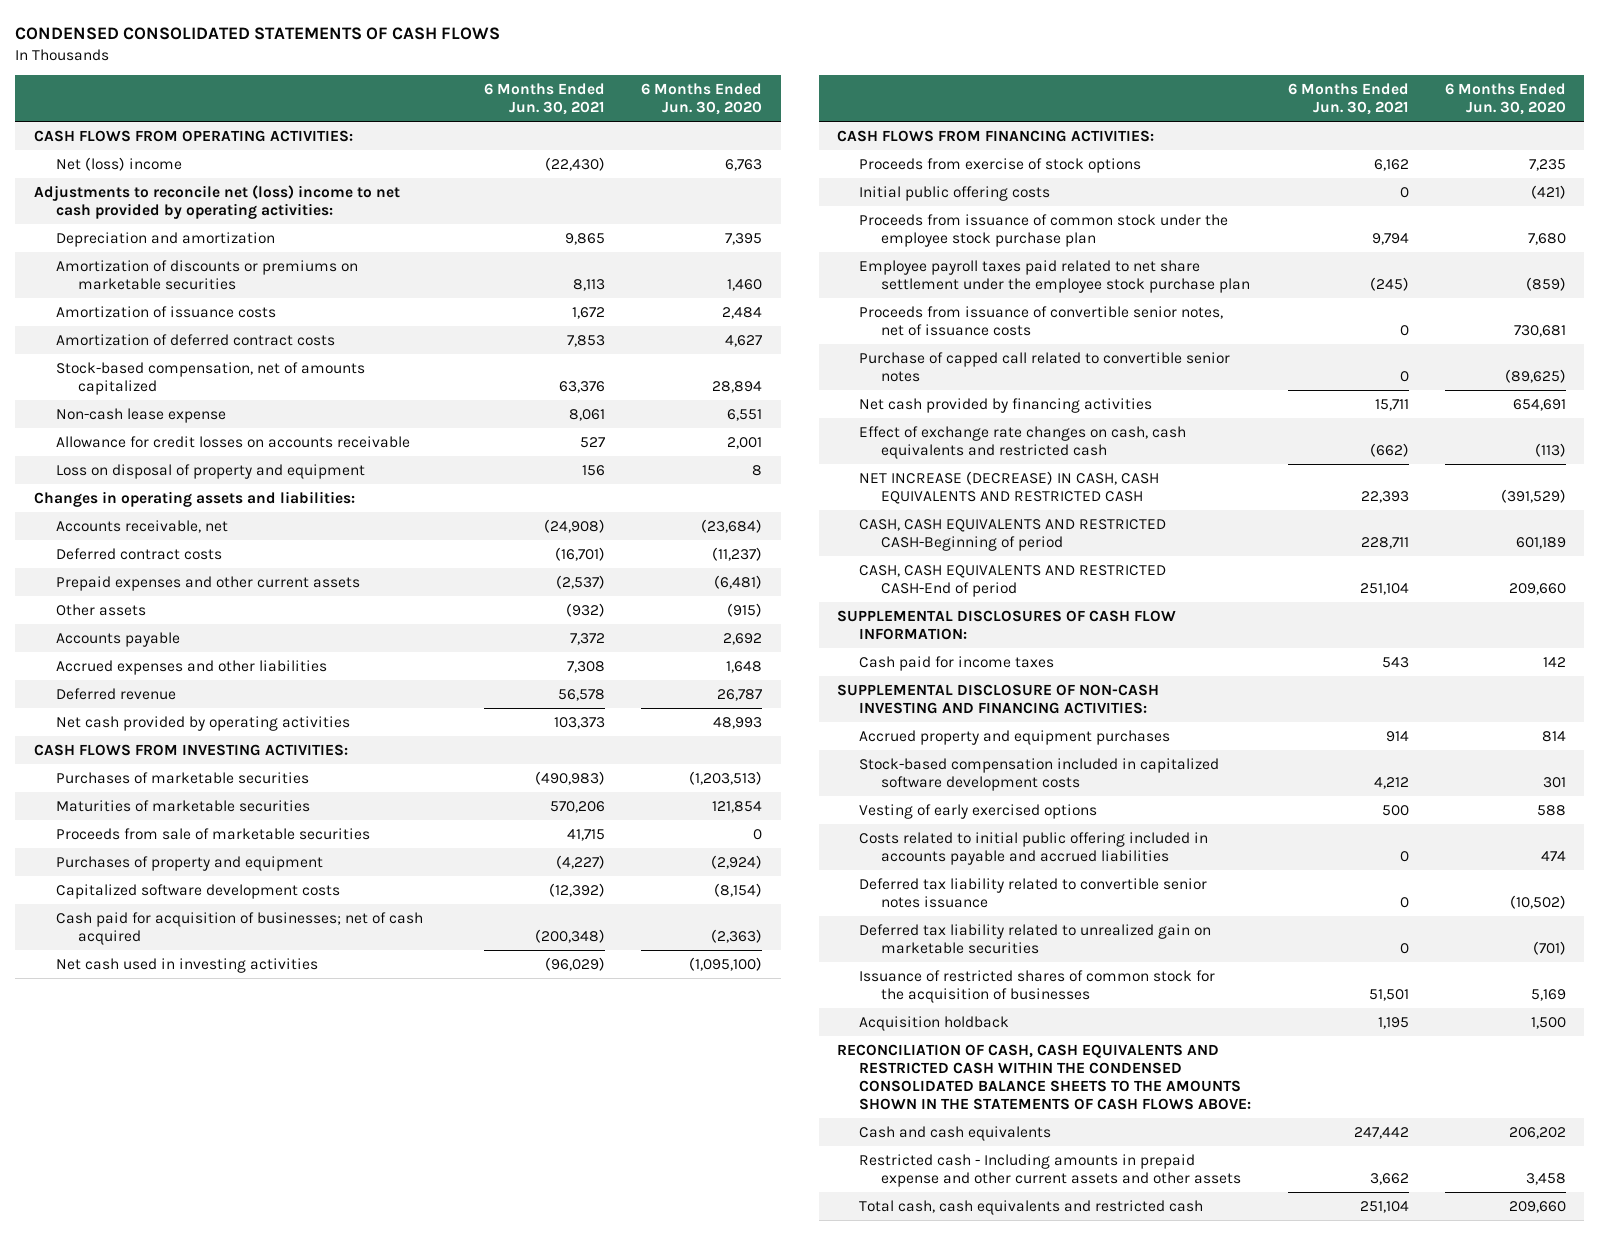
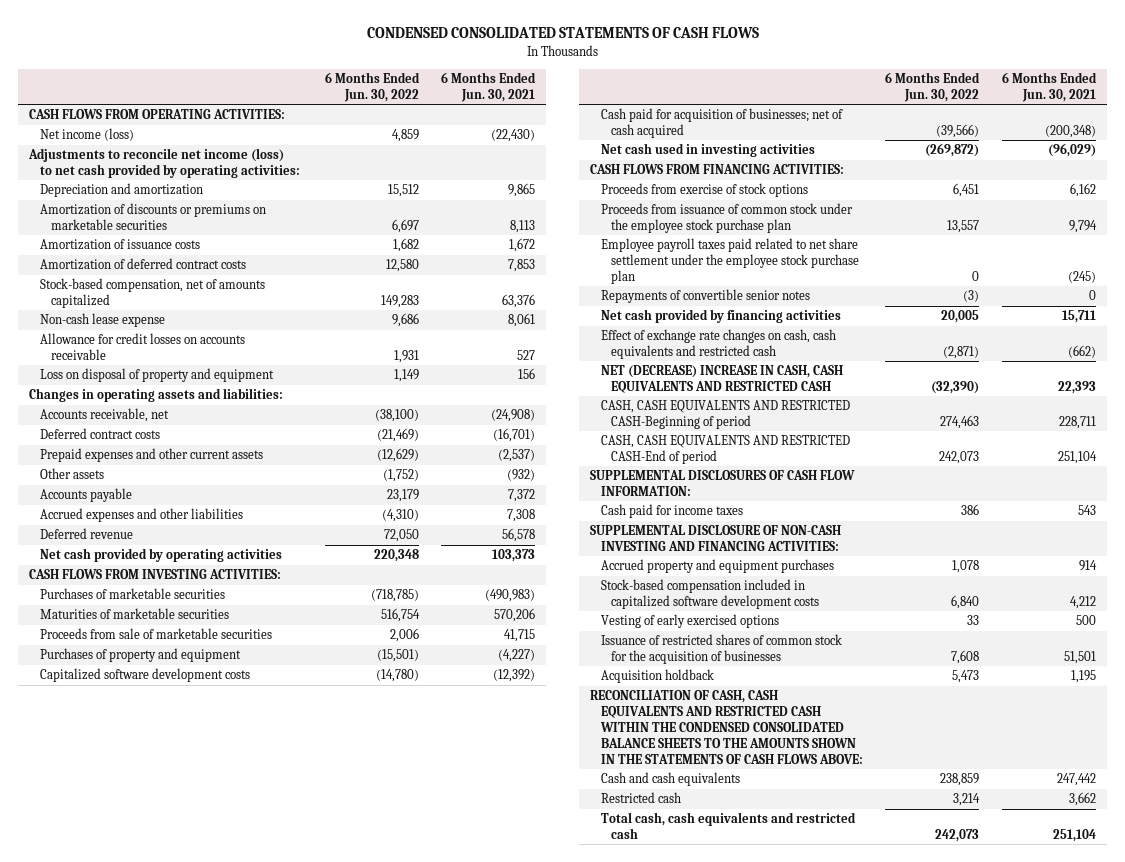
[641,83,763,116] 6 Months Ended Jun. 30, 2020 -> none
none -> [324,71,420,102] 6 Months Ended Jun. 30, 2022
[55,156,182,171] Net (loss) income -> [40,128,135,142] Net income (loss)
[33,184,400,219] Adjustments to reconcile net (loss) income to net cash provided by operating activities: -> [28,148,301,179] Adjustments to reconcile net income (loss) to net cash provided by operating activities:
[859,185,1051,201] Initial public offering costs -> none
[859,305,1224,336] Proceeds from issuance of convertible senior notes, net of issuance costs -> none
[859,351,1231,382] Purchase of capped call related to convertible senior notes -> none
none -> [600,289,810,304] Repayments of convertible senior notes
[859,470,1160,504] NET INCREASE (DECREASE) IN CASH, CASH EQUIVALENTS AND RESTRICTED CASH -> [600,365,843,394] NET (DECREASE) INCREASE IN CASH, CASH EQUIVALENTS AND RESTRICTED CASH
[859,831,1209,865] Costs related to initial public offering included in accounts payable and accrued liabilities -> none
[859,877,1208,908] Deferred tax liability related to convertible senior notes issuance -> none
[859,923,1212,954] Deferred tax liability related to unrealized gain on marketable securities -> none
[859,1153,1242,1187] Restricted cash - Including amounts in prepaid expense and other current assets and other assets -> [600,792,681,804] Restricted cash

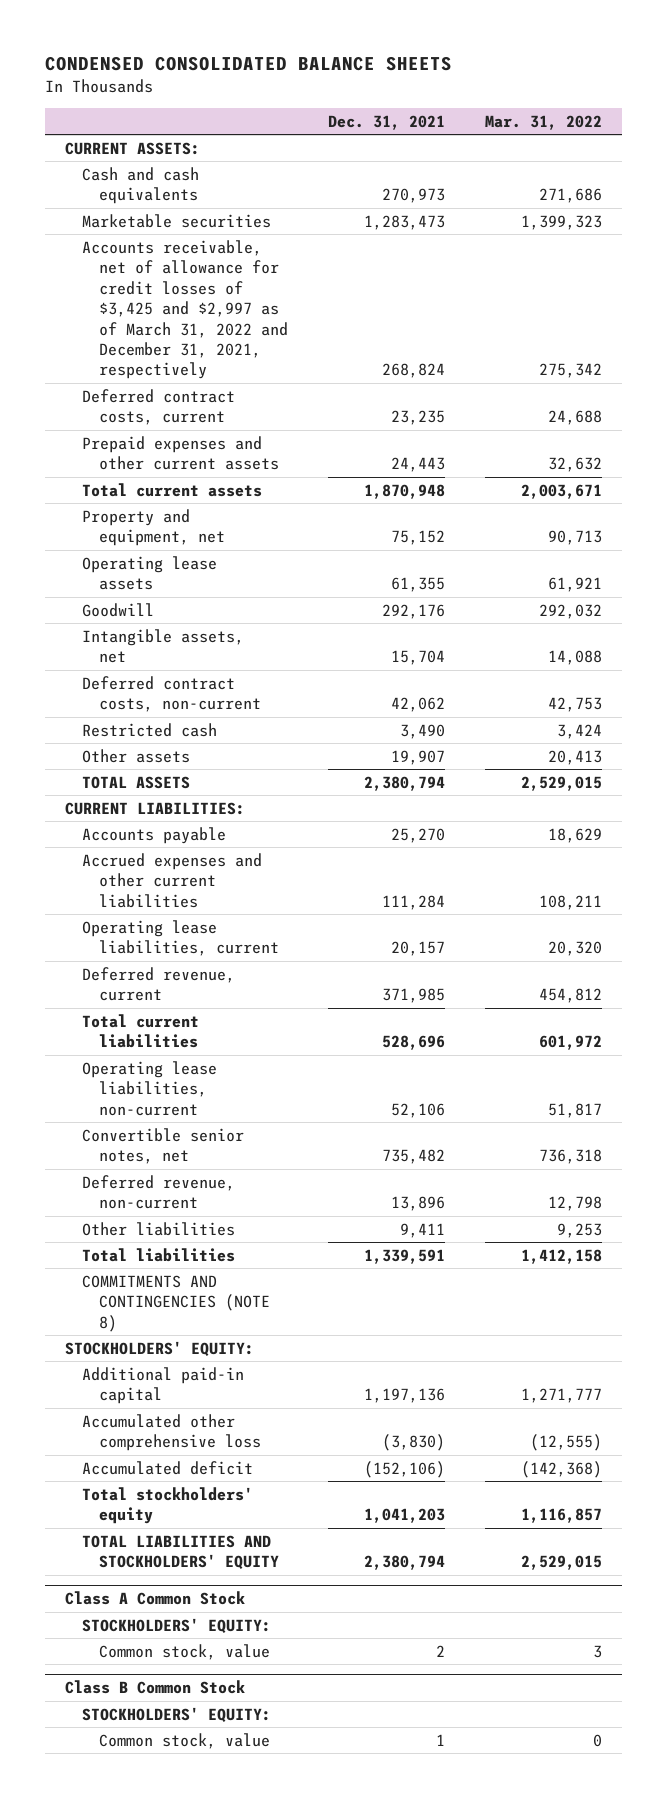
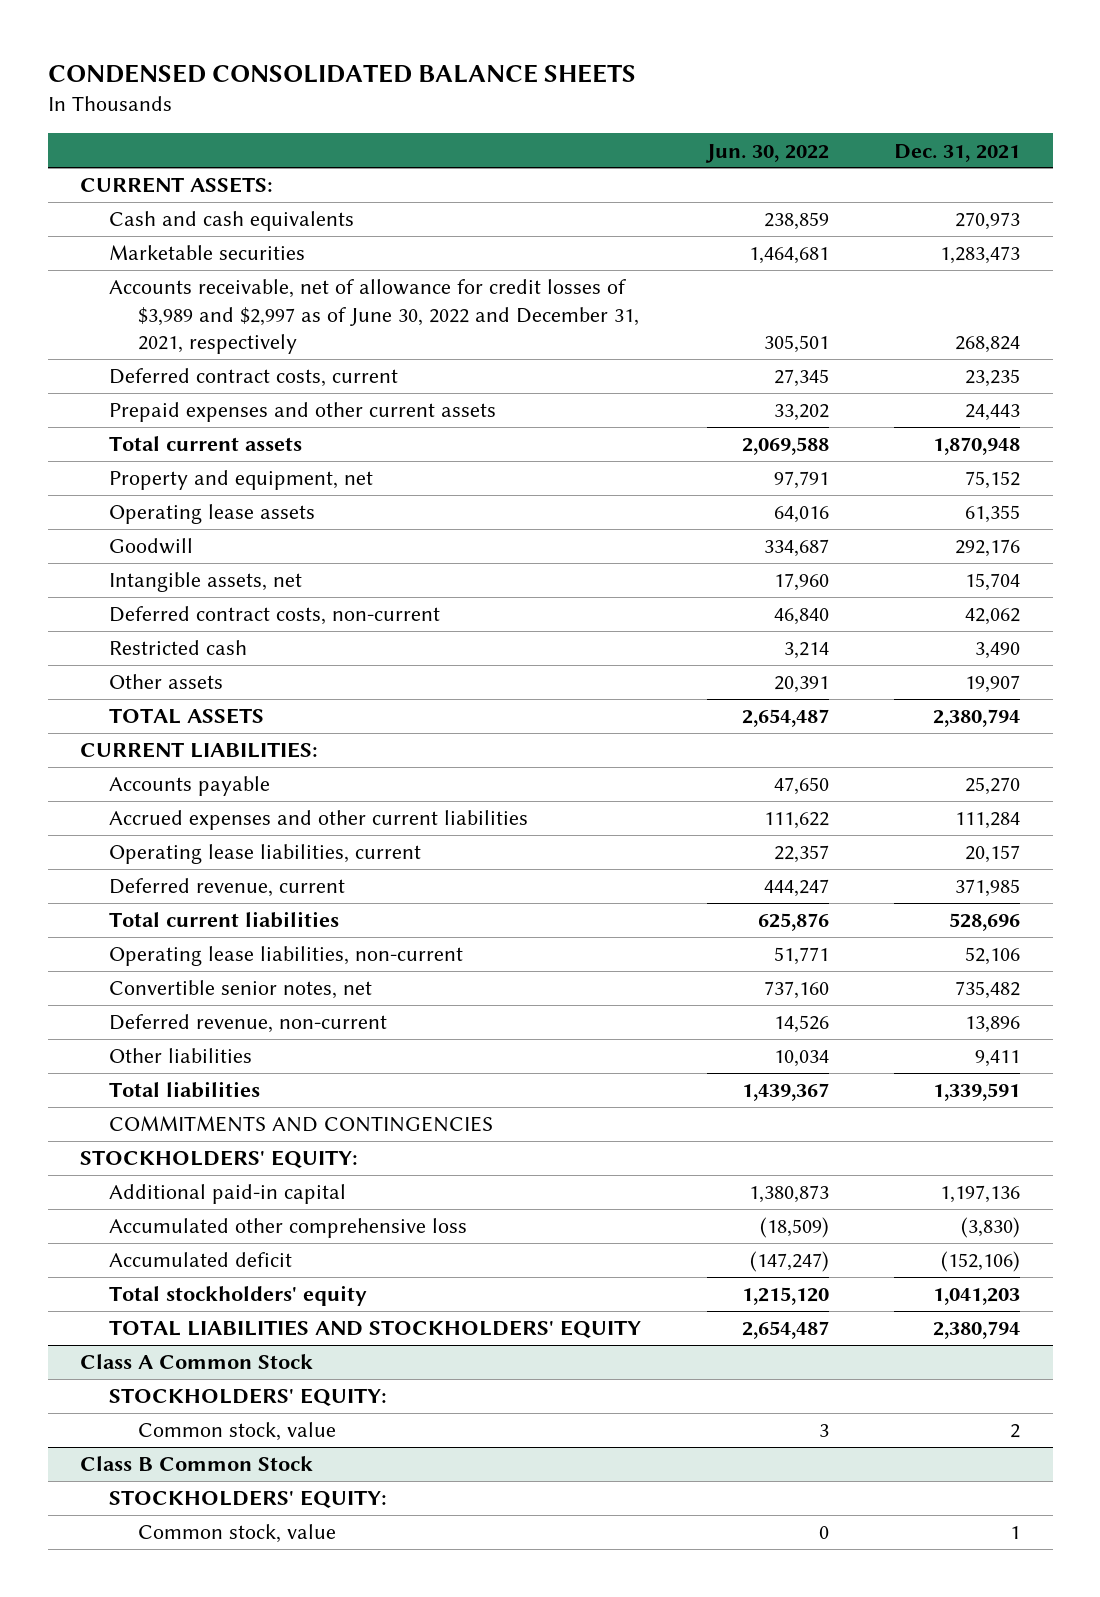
[484,114,602,130] Mar. 31, 2022 -> none
none -> [704,143,829,163] Jun. 30, 2022
[81,239,288,380] Accounts receivable, net of allowance for credit losses of $3,425 and $2,997 as of March 31, 2022 and December 31, 2021, respectively -> [109,279,640,355] Accounts receivable, net of allowance for credit losses of $3,989 and $2,997 as of June 30, 2022 and December 31, 2021, respectively
[81,1274,270,1332] COMMITMENTS AND CONTINGENCIES (NOTE 8) -> [109,1116,494,1133] COMMITMENTS AND CONTINGENCIES

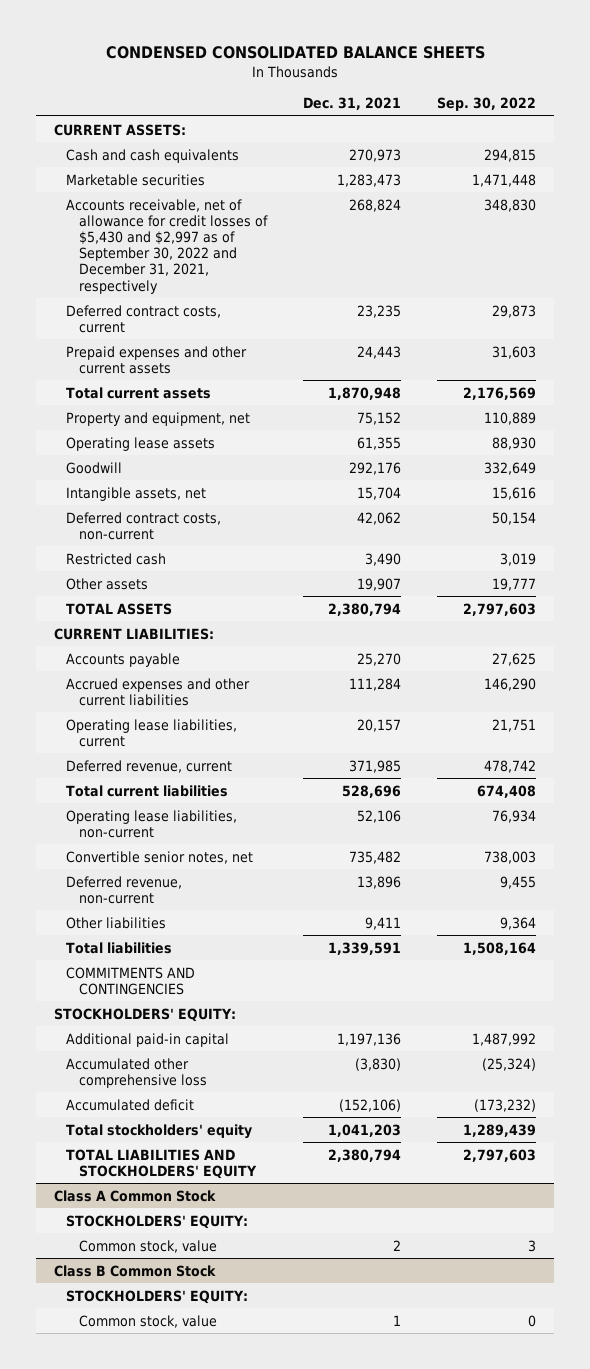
[704,143,829,163] Jun. 30, 2022 -> none
none -> [436,97,536,112] Sep. 30, 2022
[109,279,640,355] Accounts receivable, net of allowance for credit losses of $3,989 and $2,997 as of June 30, 2022 and December 31, 2021, respectively -> [66,198,268,294] Accounts receivable, net of allowance for credit losses of $5,430 and $2,997 as of September 30, 2022 and December 31, 2021, respectively

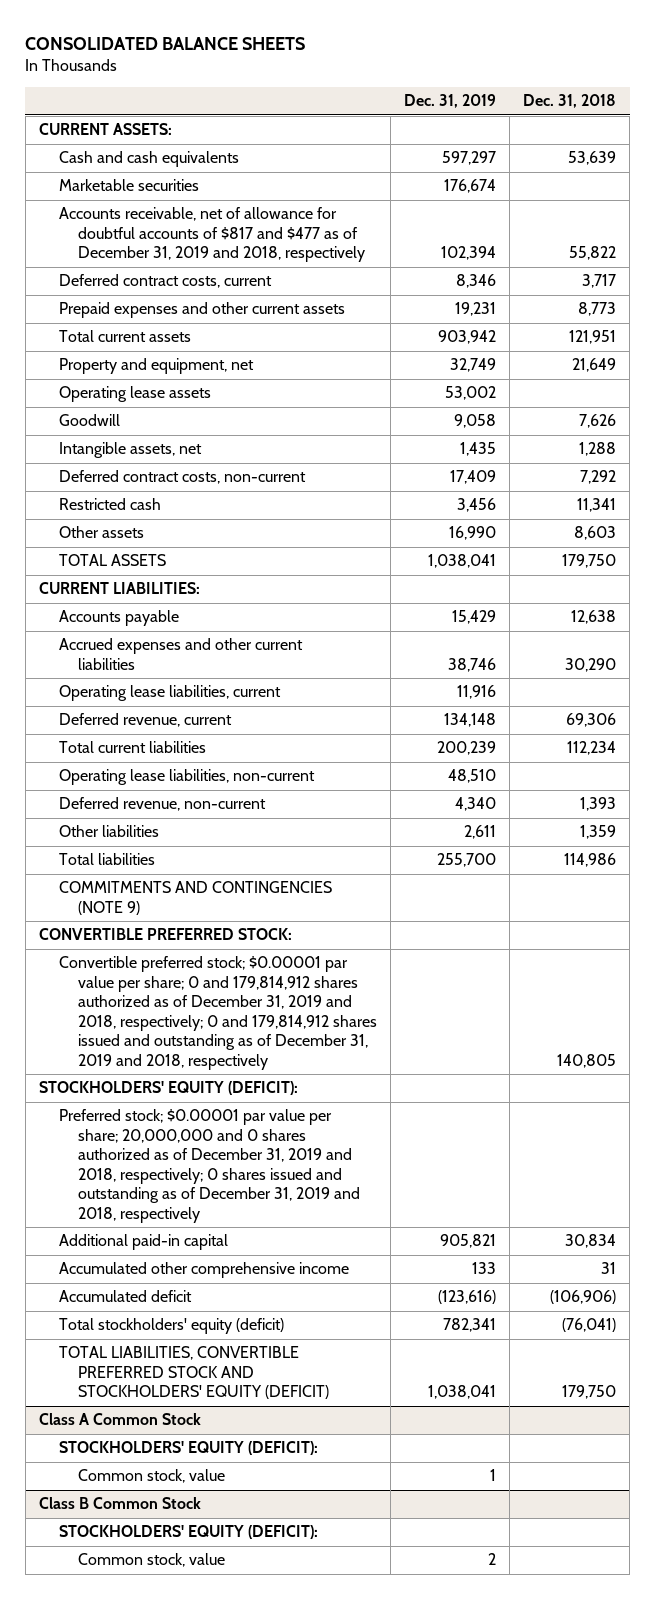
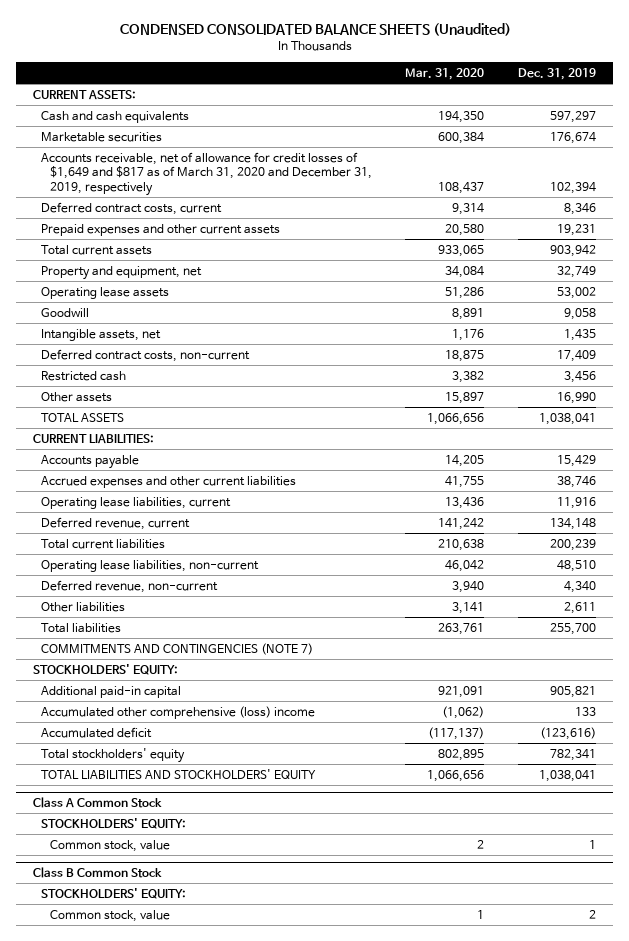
[25,36,306,50] CONSOLIDATED BALANCE SHEETS -> [119,23,511,37] CONDENSED CONSOLIDATED BALANCE SHEETS (Unaudited)
[523,94,617,109] Dec. 31, 2018 -> none
none -> [405,68,485,81] Mar. 31, 2020
[58,207,366,263] Accounts receivable, net of allowance for doubtful accounts of $817 and $477 as of December 31, 2019 and 2018, respectively -> [41,151,372,196] Accounts receivable, net of allowance for credit losses of $1,649 and $817 as of March 31, 2020 and December 31, 2019, respectively
[38,928,292,941] CONVERTIBLE PREFERRED STOCK: -> none
[58,956,378,1070] Convertible preferred stock; $0.00001 par value per share; 0 and 179,814,912 shares authorized as of December 31, 2019 and 2018, respectively; 0 and 179,814,912 shares issued and outstanding as of December 31, 2019 and 2018, respectively -> none
[58,1109,361,1223] Preferred stock; $0.00001 par value per share; 20,000,000 and 0 shares authorized as of December 31, 2019 and 2018, respectively; 0 shares issued and outstanding as of December 31, 2019 and 2018, respectively -> none
[58,881,332,915] COMMITMENTS AND CONTINGENCIES (NOTE 9) -> [41,642,314,655] COMMITMENTS AND CONTINGENCIES (NOTE 7)
[38,1081,298,1096] STOCKHOLDERS' EQUITY (DEFICIT): -> [32,663,178,675] STOCKHOLDERS' EQUITY:
[58,1262,349,1279] Accumulated other comprehensive income -> [41,705,316,719] Accumulated other comprehensive (loss) income
[58,1318,284,1335] Total stockholders' equity (deficit) -> [41,747,186,763] Total stockholders' equity
[58,1346,330,1400] TOTAL LIABILITIES, CONVERTIBLE PREFERRED STOCK AND STOCKHOLDERS' EQUITY (DEFICIT) -> [41,768,317,779] TOTAL LIABILITIES AND STOCKHOLDERS' EQUITY
[58,1441,318,1456] STOCKHOLDERS' EQUITY (DEFICIT): -> [41,817,187,829] STOCKHOLDERS' EQUITY:
[58,1525,318,1540] STOCKHOLDERS' EQUITY (DEFICIT): -> [41,887,187,899] STOCKHOLDERS' EQUITY:

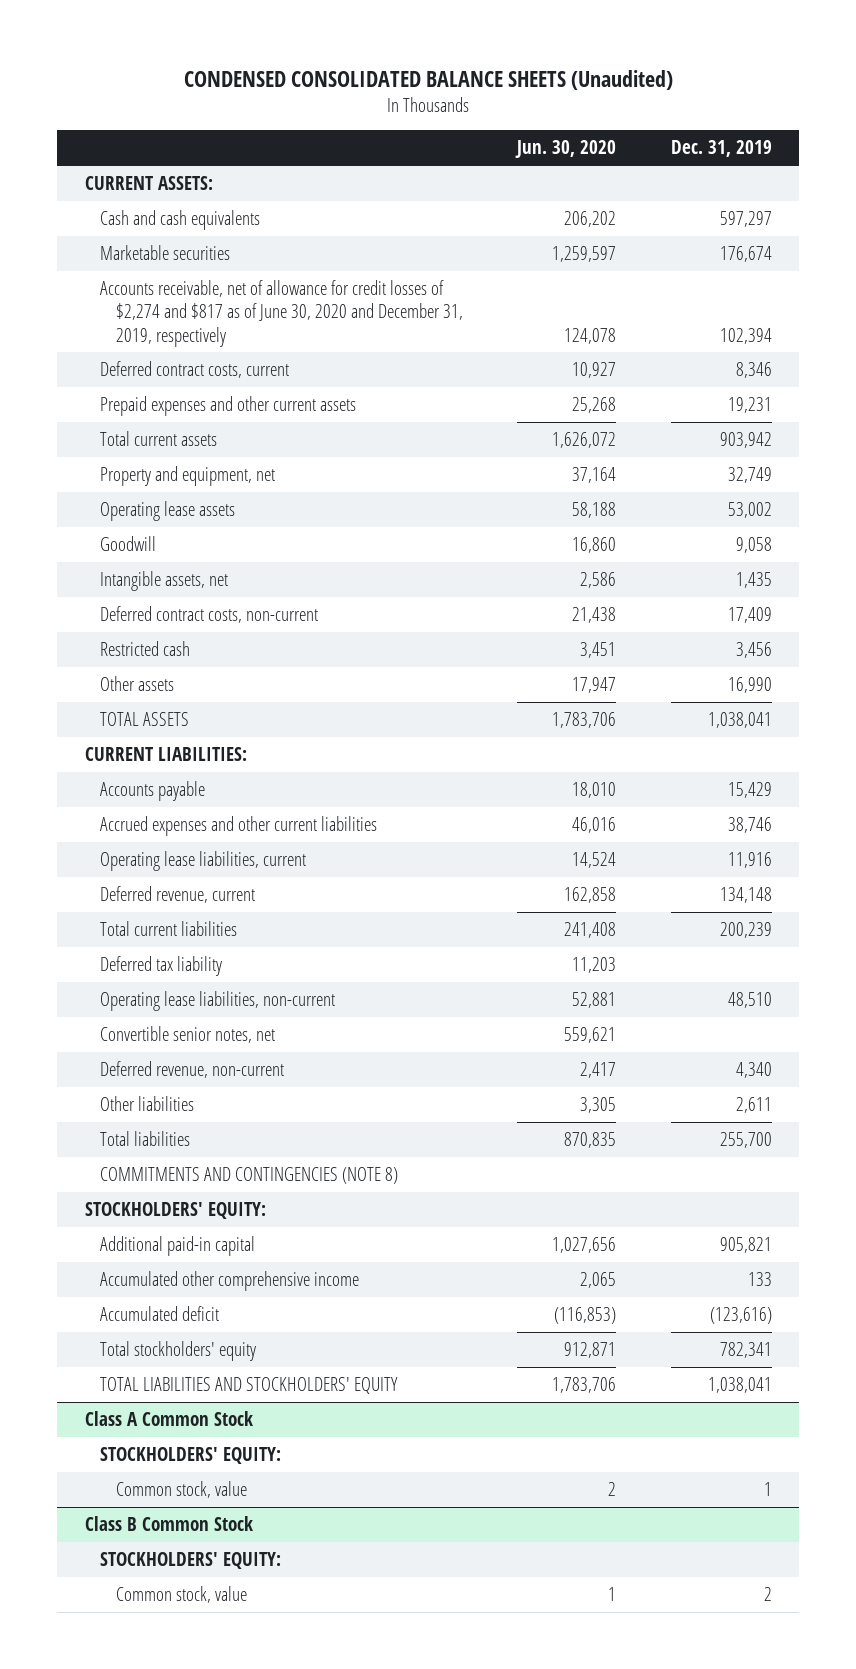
[405,68,485,81] Mar. 31, 2020 -> none
none -> [515,140,617,159] Jun. 30, 2020
[41,151,372,196] Accounts receivable, net of allowance for credit losses of $1,649 and $817 as of March 31, 2020 and December 31, 2019, respectively -> [100,279,464,347] Accounts receivable, net of allowance for credit losses of $2,274 and $817 as of June 30, 2020 and December 31, 2019, respectively
none -> [100,955,223,976] Deferred tax liability
none -> [100,1025,276,1043] Convertible senior notes, net
[41,642,314,655] COMMITMENTS AND CONTINGENCIES (NOTE 7) -> [100,1166,399,1184] COMMITMENTS AND CONTINGENCIES (NOTE 8)
[41,705,316,719] Accumulated other comprehensive (loss) income -> [100,1270,360,1291] Accumulated other comprehensive income

